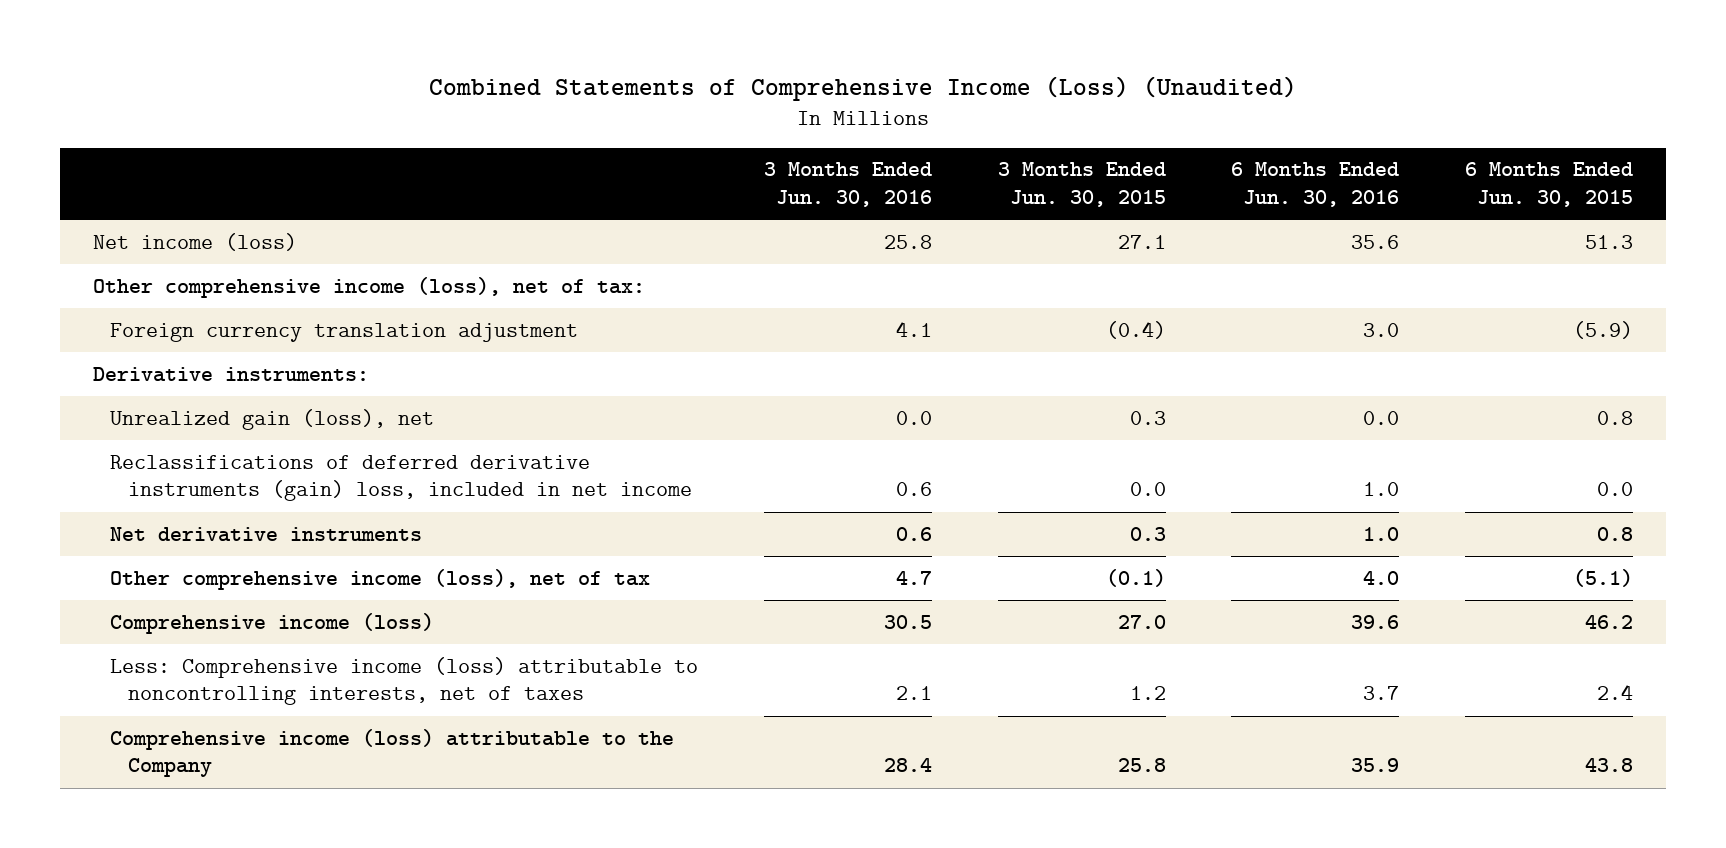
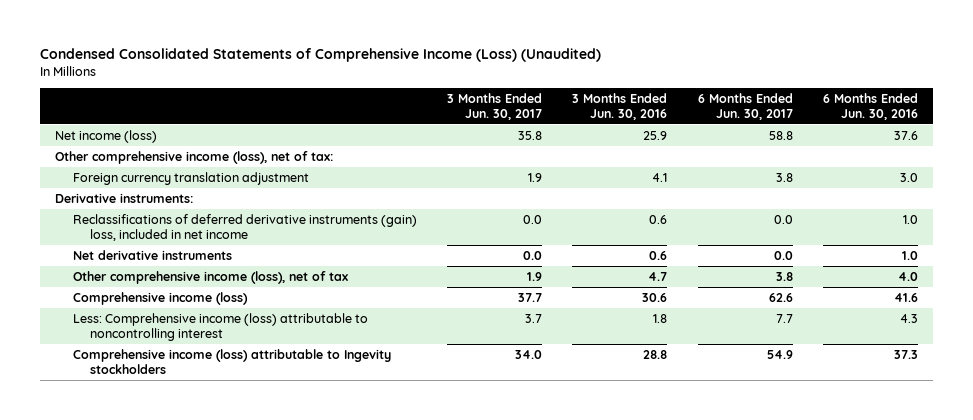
[428,75,1297,101] Combined Statements of Comprehensive Income (Loss) (Unaudited) -> [39,47,601,62] Condensed Consolidated Statements of Comprehensive Income (Loss) (Unaudited)
[997,162,1166,207] 3 Months Ended Jun. 30, 2015 -> none
[1464,162,1633,207] 6 Months Ended Jun. 30, 2015 -> none
none -> [446,92,542,120] 3 Months Ended Jun. 30, 2017
none -> [697,92,793,120] 6 Months Ended Jun. 30, 2017
[883,234,932,249] 25.8 -> [643,130,668,140] 25.9
[1351,234,1400,249] 35.6 -> [893,130,918,140] 37.6
[110,408,435,430] Unrealized gain (loss), net -> none
[883,614,932,629] 30.5 -> [642,292,668,302] 30.6
[1351,614,1400,629] 39.6 -> [893,292,918,302] 41.6
[110,656,699,706] Less: Comprehensive income (loss) attributable to noncontrolling interests, net of taxes -> [72,312,368,341] Less: Comprehensive income (loss) attributable to noncontrolling interest
[895,686,932,701] 2.1 -> [653,313,668,323] 1.8
[1363,686,1400,701] 3.7 -> [899,313,918,323] 4.3
[110,728,675,778] Comprehensive income (loss) attributable to the Company -> [72,348,391,374] Comprehensive income (loss) attributable to Ingevity stockholders
[883,758,932,773] 28.4 -> [643,349,668,359] 28.8
[1351,758,1400,773] 35.9 -> [893,349,918,359] 37.3

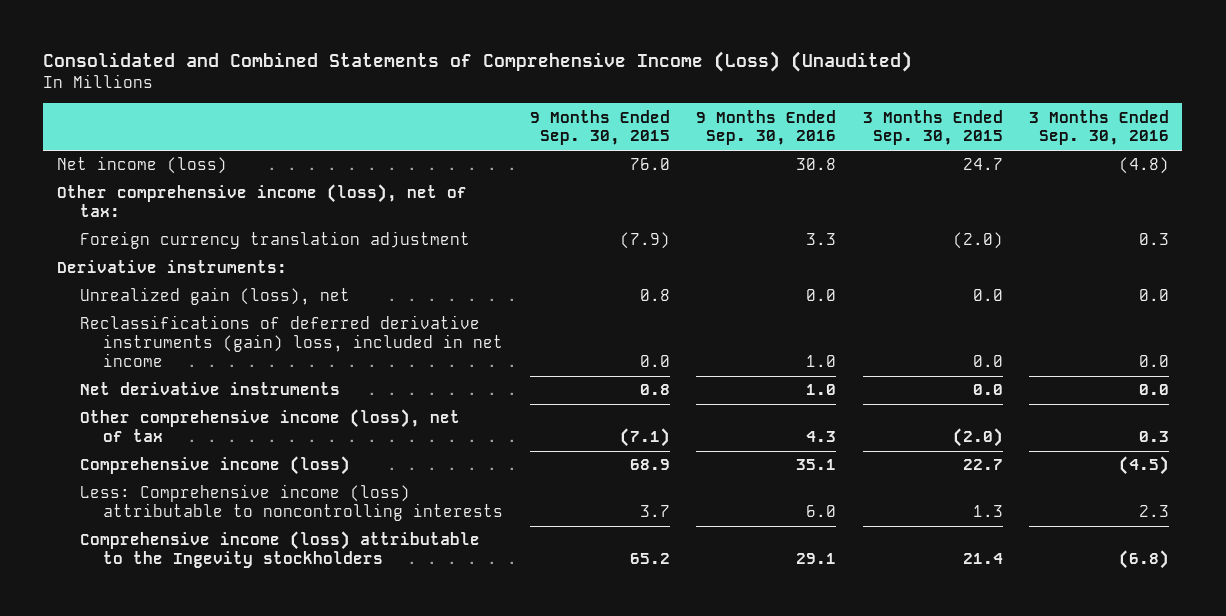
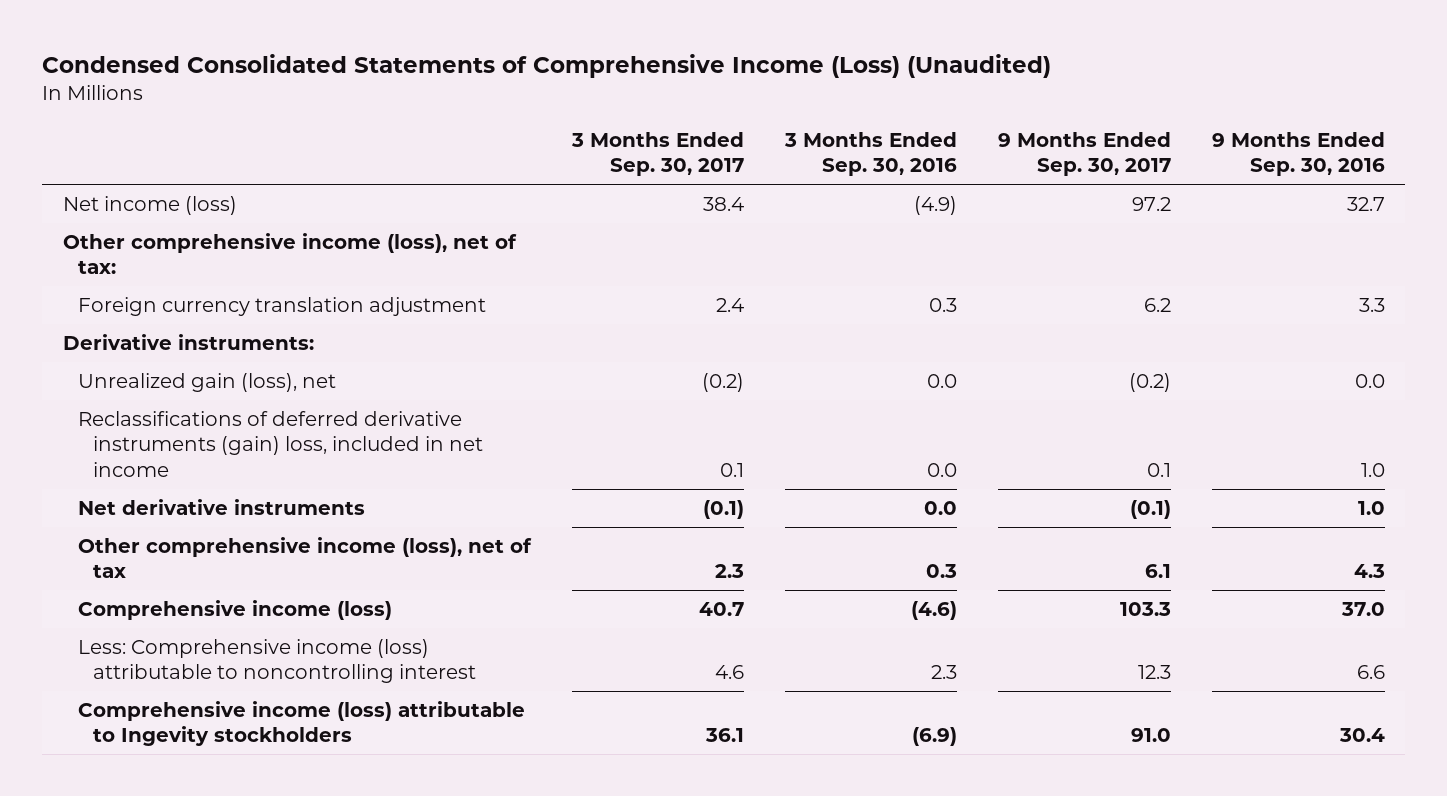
[43,51,913,73] Consolidated and Combined Statements of Comprehensive Income (Loss) (Unaudited) -> [42,54,1052,79] Condensed Consolidated Statements of Comprehensive Income (Loss) (Unaudited)
[529,109,670,146] 9 Months Ended Sep. 30, 2015 -> none
[862,109,1003,146] 3 Months Ended Sep. 30, 2015 -> none
none -> [570,131,744,177] 3 Months Ended Sep. 30, 2017
none -> [997,131,1171,177] 9 Months Ended Sep. 30, 2017
[796,158,837,171] 30.8 -> [1346,197,1385,212] 32.7
[1119,157,1170,175] (4.8) -> [913,196,957,216] (4.9)
[796,459,837,471] 35.1 -> [1340,602,1385,617] 37.0
[1119,456,1170,476] (4.5) -> [910,601,957,621] (4.6)
[79,484,504,522] Less: Comprehensive income (loss) attributable to noncontrolling interests -> [77,639,476,684] Less: Comprehensive income (loss) attributable to noncontrolling interest
[806,505,837,518] 6.0 -> [1356,665,1385,680] 6.6
[79,531,480,569] Comprehensive income (loss) attributable to the Ingevity stockholders -> [77,701,525,747] Comprehensive income (loss) attributable to Ingevity stockholders
[796,553,837,565] 29.1 -> [1338,728,1385,743] 30.4
[1119,550,1170,570] (6.8) -> [911,727,957,747] (6.9)

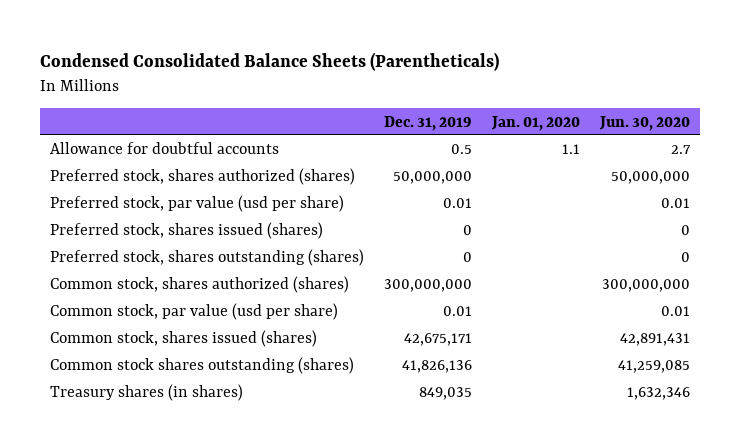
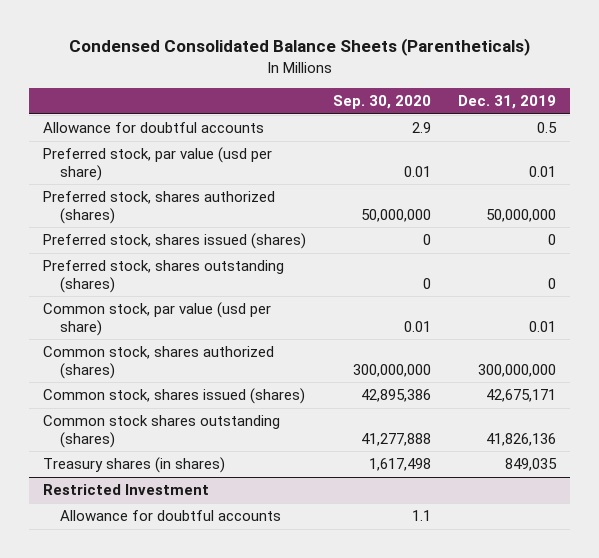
[490,115,580,131] Jan. 01, 2020 -> none
[598,115,690,131] Jun. 30, 2020 -> none
none -> [333,95,432,110] Sep. 30, 2020
[50,168,356,186] Preferred stock, shares authorized (shares) -> [42,191,275,224] Preferred stock, shares authorized (shares)
[50,276,350,294] Common stock, shares authorized (shares) -> [42,346,274,379] Common stock, shares authorized (shares)
none -> [42,484,209,496] Restricted Investment
none -> [60,510,282,522] Allowance for doubtful accounts

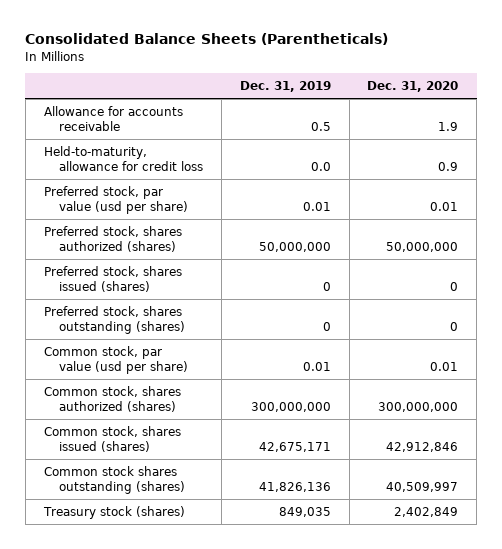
[68,38,530,57] Condensed Consolidated Balance Sheets (Parentheticals) -> [25,33,389,46] Consolidated Balance Sheets (Parentheticals)
[333,95,432,110] Sep. 30, 2020 -> none
none -> [367,81,459,93] Dec. 31, 2020
[42,122,264,134] Allowance for doubtful accounts -> [43,105,183,132] Allowance for accounts receivable
none -> [43,145,204,172] Held-to-maturity, allowance for credit loss
[42,484,209,496] Restricted Investment -> none
[60,510,282,522] Allowance for doubtful accounts -> none
[42,457,225,474] Treasury shares (in shares) -> [42,505,185,519] Treasury stock (shares)

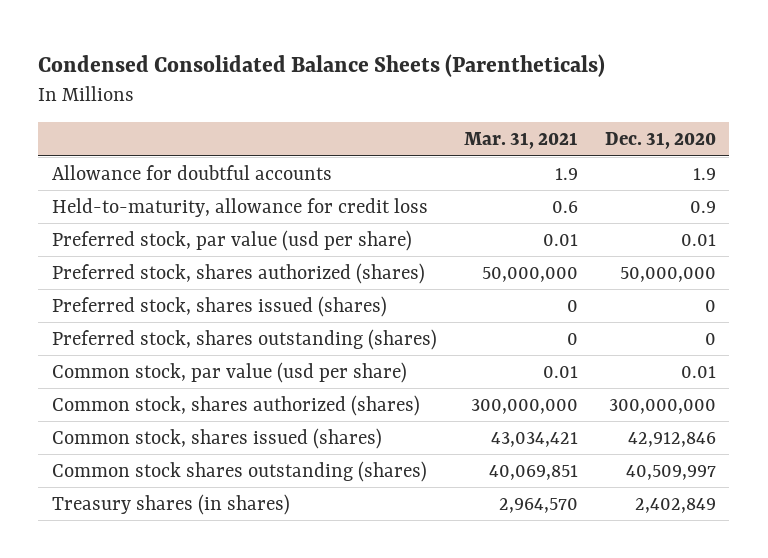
[25,33,389,46] Consolidated Balance Sheets (Parentheticals) -> [38,53,606,77] Condensed Consolidated Balance Sheets (Parentheticals)
[239,81,331,93] Dec. 31, 2019 -> none
none -> [463,132,578,150] Mar. 31, 2021
[43,105,183,132] Allowance for accounts receivable -> [51,164,332,180] Allowance for doubtful accounts
[42,505,185,519] Treasury stock (shares) -> [51,493,290,515] Treasury shares (in shares)

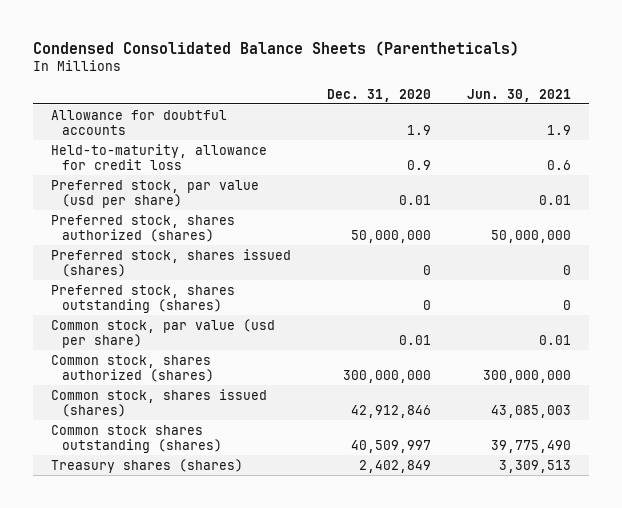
[463,132,578,150] Mar. 31, 2021 -> none
none -> [467,88,572,102] Jun. 30, 2021
[51,493,290,515] Treasury shares (in shares) -> [51,458,244,473] Treasury shares (shares)

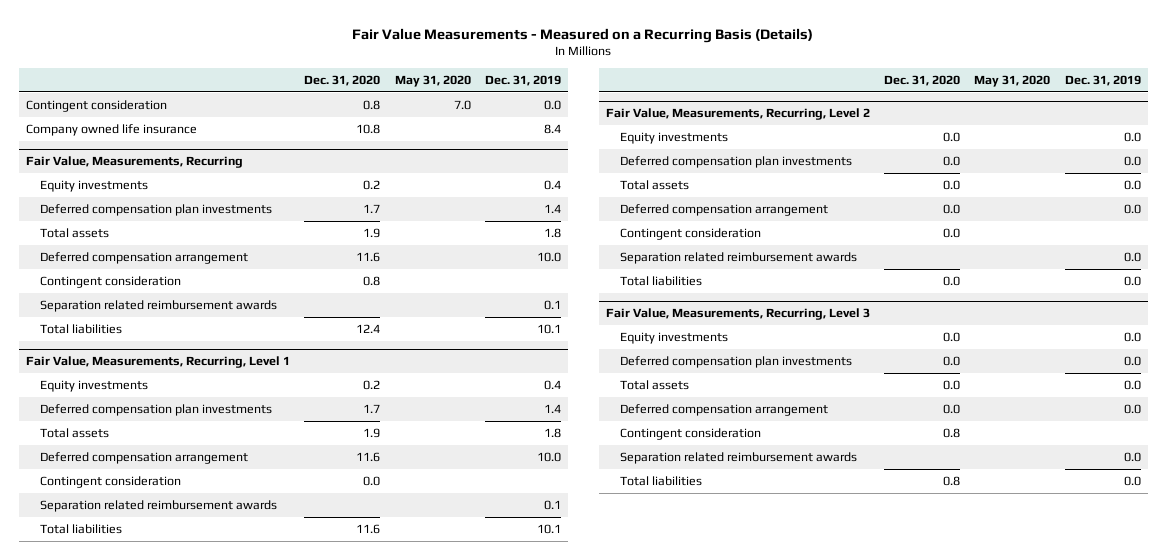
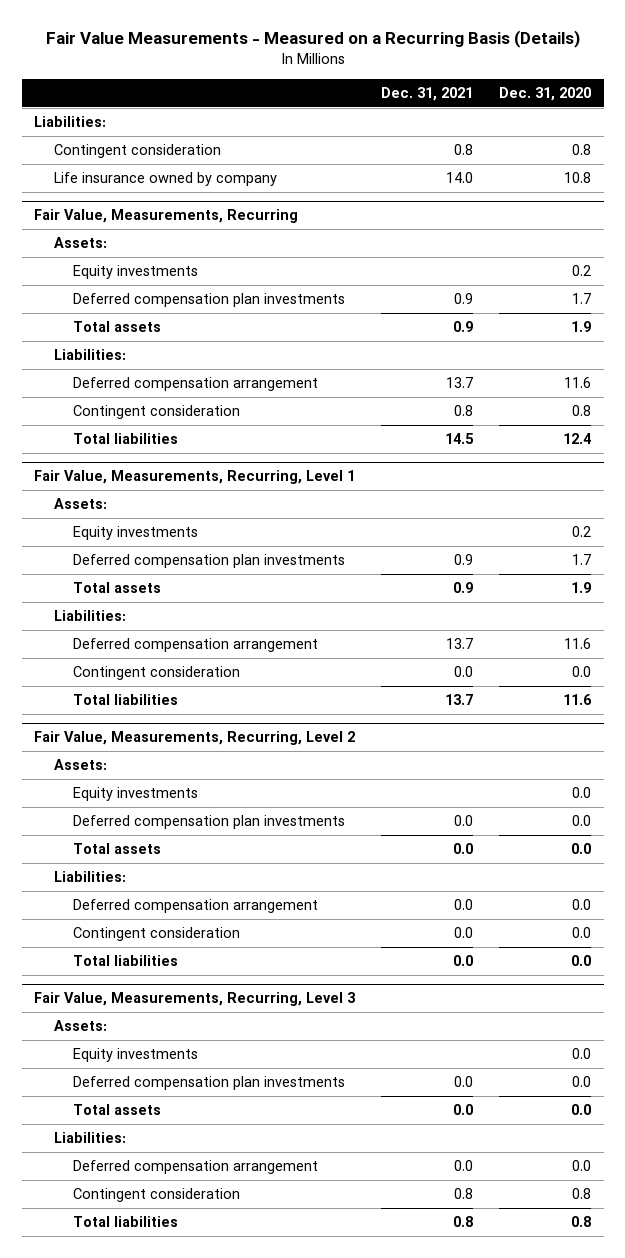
[394,74,471,87] May 31, 2020 -> none
[484,74,561,86] Dec. 31, 2019 -> none
none -> [381,86,474,101] Dec. 31, 2021
none -> [34,116,107,128] Liabilities:
[26,123,198,136] Company owned life insurance -> [53,172,277,187] Life insurance owned by company
none -> [53,237,107,249] Assets:
none -> [53,349,126,361] Liabilities:
[39,299,277,312] Separation related reimbursement awards -> none
none -> [53,498,107,510] Assets:
none -> [53,610,126,622] Liabilities:
[39,499,277,512] Separation related reimbursement awards -> none
none -> [53,759,107,771] Assets:
none -> [53,871,126,883] Liabilities:
[619,251,857,264] Separation related reimbursement awards -> none
none -> [53,1020,107,1032] Assets:
none -> [53,1132,126,1144] Liabilities:
[619,451,857,464] Separation related reimbursement awards -> none

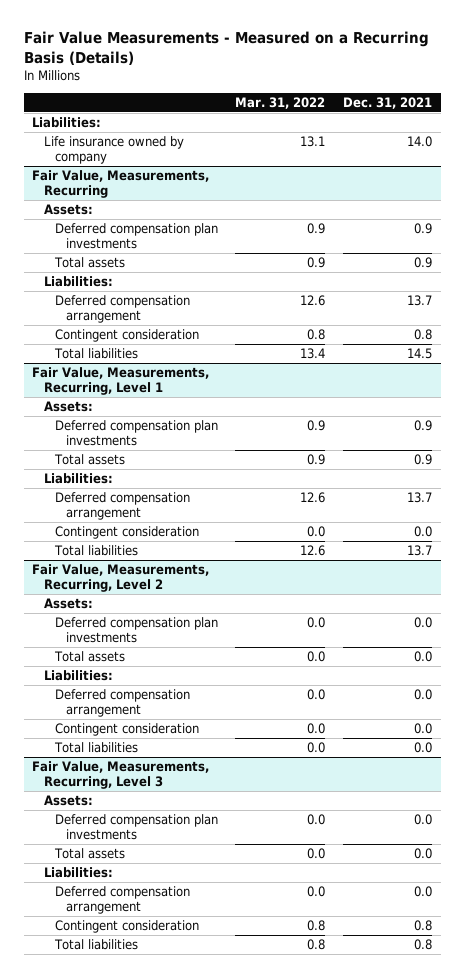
[498,86,591,101] Dec. 31, 2020 -> none
none -> [235,96,326,109] Mar. 31, 2022
[53,144,221,159] Contingent consideration -> none
[72,265,198,280] Equity investments -> none
[72,526,198,541] Equity investments -> none
[72,787,198,802] Equity investments -> none
[72,1048,198,1063] Equity investments -> none

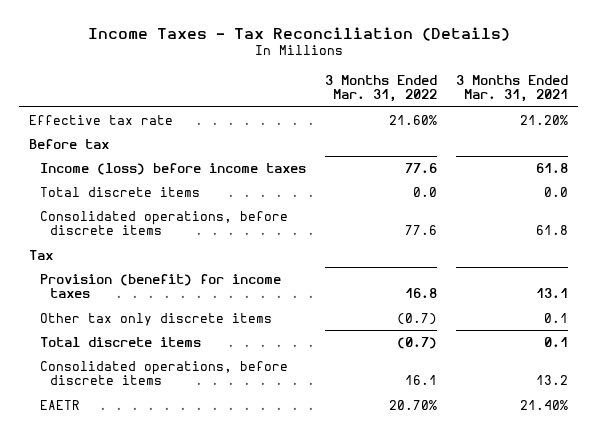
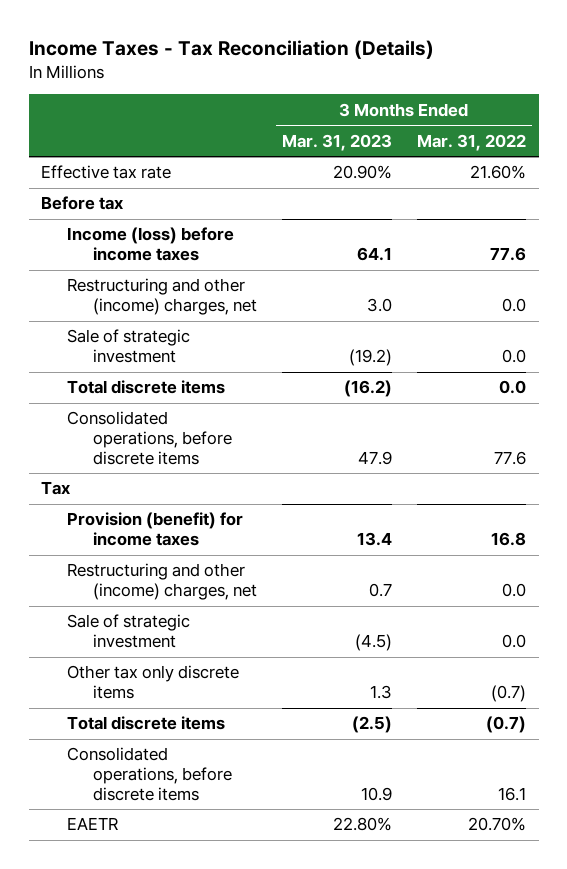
[456,74,569,103] 3 Months Ended Mar. 31, 2021 -> none
none -> [282,133,393,151] Mar. 31, 2023
none -> [67,278,258,316] Restructuring and other (income) charges, net
none -> [67,329,191,364] Sale of strategic investment
none -> [67,563,258,601] Restructuring and other (income) charges, net
none -> [67,614,191,649] Sale of strategic investment

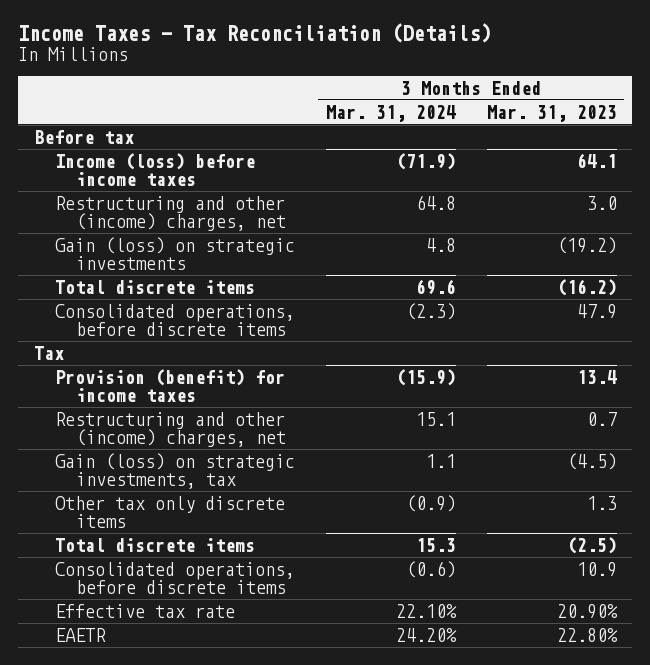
[417,133,527,151] Mar. 31, 2022 -> none
none -> [325,104,456,122] Mar. 31, 2024
[67,329,191,364] Sale of strategic investment -> [54,236,295,270] Gain (loss) on strategic investments
[67,614,191,649] Sale of strategic investment -> none
none -> [54,452,295,489] Gain (loss) on strategic investments, tax
[41,165,172,180] Effective tax rate -> [54,603,235,618] Effective tax rate

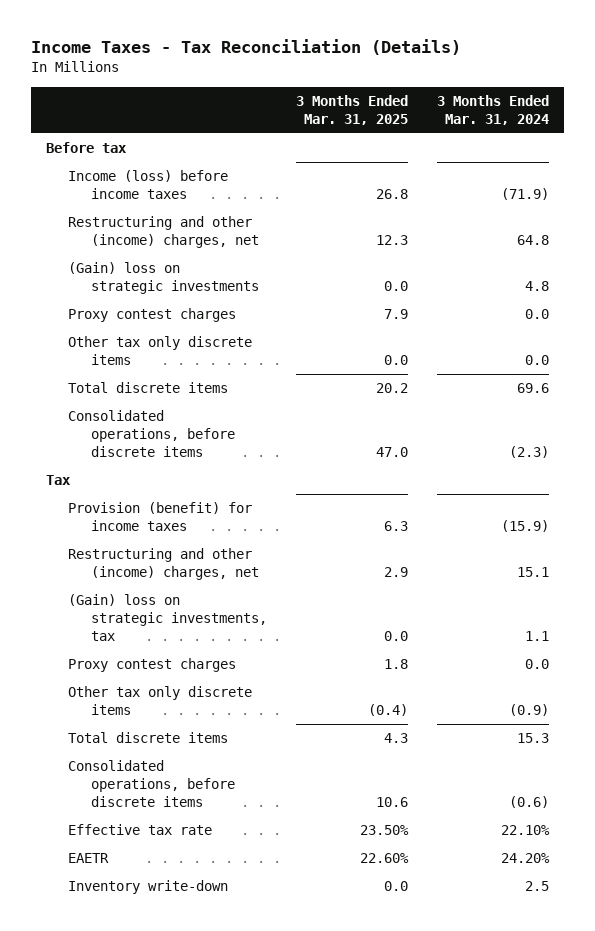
[486,104,617,122] Mar. 31, 2023 -> none
none -> [295,94,408,125] 3 Months Ended Mar. 31, 2025
[54,236,295,270] Gain (loss) on strategic investments -> [68,262,259,295] (Gain) loss on strategic investments
none -> [68,308,237,323] Proxy contest charges
none -> [68,336,253,366] Other tax only discrete items
[54,452,295,489] Gain (loss) on strategic investments, tax -> [68,594,267,642] (Gain) loss on strategic investments, tax
none -> [68,658,237,673] Proxy contest charges
none -> [68,880,229,895] Inventory write-down

